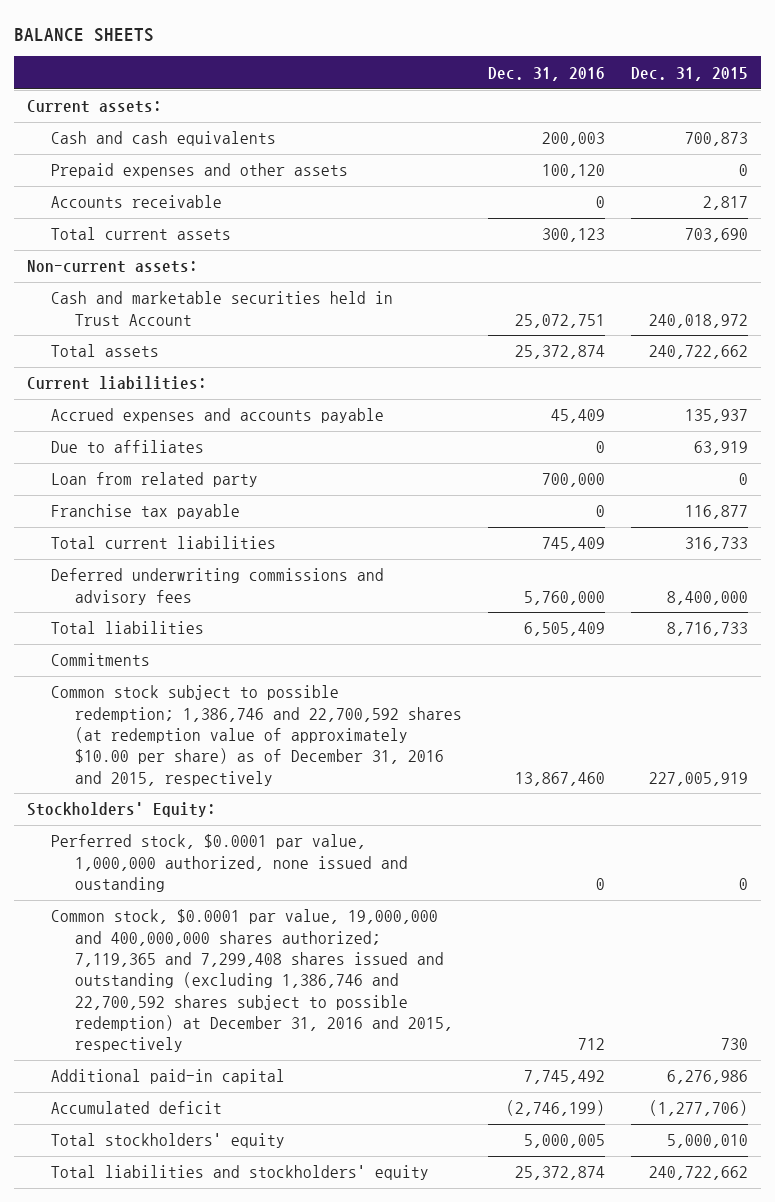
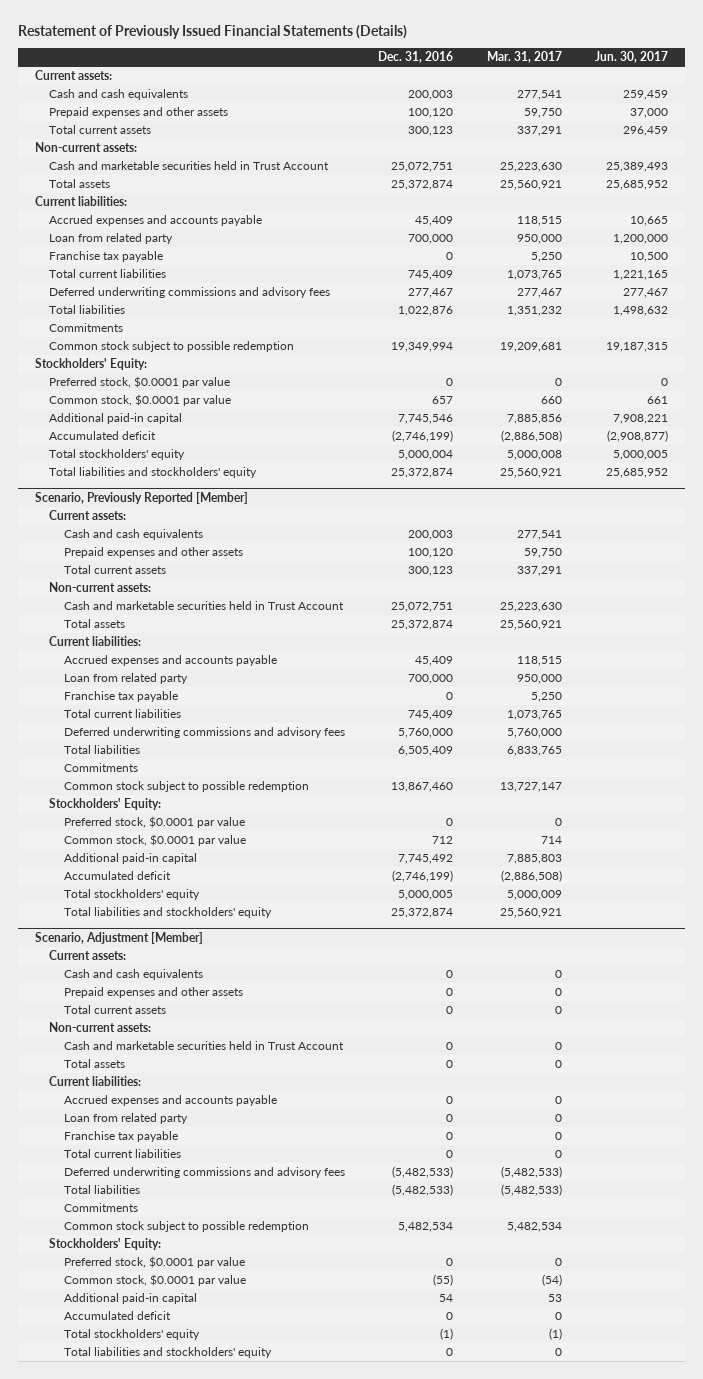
[13,27,154,42] BALANCE SHEETS -> [18,25,408,40] Restatement of Previously Issued Financial Statements (Details)
[631,66,749,81] Dec. 31, 2015 -> none
none -> [486,51,562,64] Mar. 31, 2017
none -> [595,51,669,64] Jun. 30, 2017
[51,195,223,209] Accounts receivable -> none
[51,440,205,454] Due to affiliates -> none
none -> [49,287,331,299] Deferred underwriting commissions and advisory fees
none -> [49,305,126,315] Total liabilities
none -> [49,323,124,333] Commitments
none -> [49,341,295,353] Common stock subject to possible redemption
none -> [35,358,148,371] Stockholders' Equity:
none -> [49,376,231,389] Preferred stock, $0.0001 par value
none -> [49,394,232,407] Common stock, $0.0001 par value
none -> [49,413,183,425] Additional paid-in capital
none -> [49,431,157,441] Accumulated deficit
none -> [49,449,186,461] Total stockholders' equity
none -> [49,467,258,479] Total liabilities and stockholders' equity
none -> [35,491,249,504] Scenario, Previously Reported [Member]
none -> [49,510,127,521] Current assets:
none -> [63,529,203,541] Cash and cash equivalents
none -> [63,547,243,559] Prepaid expenses and other assets
none -> [63,565,166,575] Total current assets
none -> [49,582,152,593] Non-current assets:
none -> [63,601,344,611] Cash and marketable securities held in Trust Account
none -> [63,619,125,629] Total assets
none -> [49,636,142,647] Current liabilities:
none -> [63,655,277,667] Accrued expenses and accounts payable
none -> [63,673,188,685] Loan from related party
none -> [63,691,178,703] Franchise tax payable
none -> [63,709,181,719] Total current liabilities
[51,685,463,786] Common stock subject to possible redemption; 1,386,746 and 22,700,592 shares (at redemption value of approximately $10.00 per share) as of December 31, 2016 and 2015, respectively -> [63,781,309,793] Common stock subject to possible redemption
[51,834,409,892] Perferred stock, $0.0001 par value, 1,000,000 authorized, none issued and oustanding -> [63,816,245,829] Preferred stock, $0.0001 par value
[51,909,454,1053] Common stock, $0.0001 par value, 19,000,000 and 400,000,000 shares authorized; 7,119,365 and 7,299,408 shares issued and outstanding (excluding 1,386,746 and 22,700,592 shares subject to possible redemption) at December 31, 2016 and 2015, respectively -> [63,834,246,847] Common stock, $0.0001 par value
none -> [35,931,204,944] Scenario, Adjustment [Member]
none -> [49,950,127,961] Current assets:
none -> [63,969,203,981] Cash and cash equivalents
none -> [63,987,243,999] Prepaid expenses and other assets
none -> [63,1005,166,1015] Total current assets
none -> [49,1022,152,1033] Non-current assets:
none -> [63,1041,344,1051] Cash and marketable securities held in Trust Account
none -> [63,1059,125,1069] Total assets
none -> [49,1076,142,1087] Current liabilities:
none -> [63,1095,277,1107] Accrued expenses and accounts payable
none -> [63,1113,188,1125] Loan from related party
none -> [63,1131,178,1143] Franchise tax payable
none -> [63,1149,181,1159] Total current liabilities
none -> [63,1167,345,1179] Deferred underwriting commissions and advisory fees
none -> [63,1185,140,1195] Total liabilities
none -> [63,1203,138,1213] Commitments
none -> [63,1221,309,1233] Common stock subject to possible redemption
none -> [49,1238,162,1251] Stockholders' Equity:
none -> [63,1256,245,1269] Preferred stock, $0.0001 par value
none -> [63,1274,246,1287] Common stock, $0.0001 par value
none -> [63,1293,197,1305] Additional paid-in capital
none -> [63,1311,171,1321] Accumulated deficit
none -> [63,1329,200,1341] Total stockholders' equity
none -> [63,1347,272,1359] Total liabilities and stockholders' equity

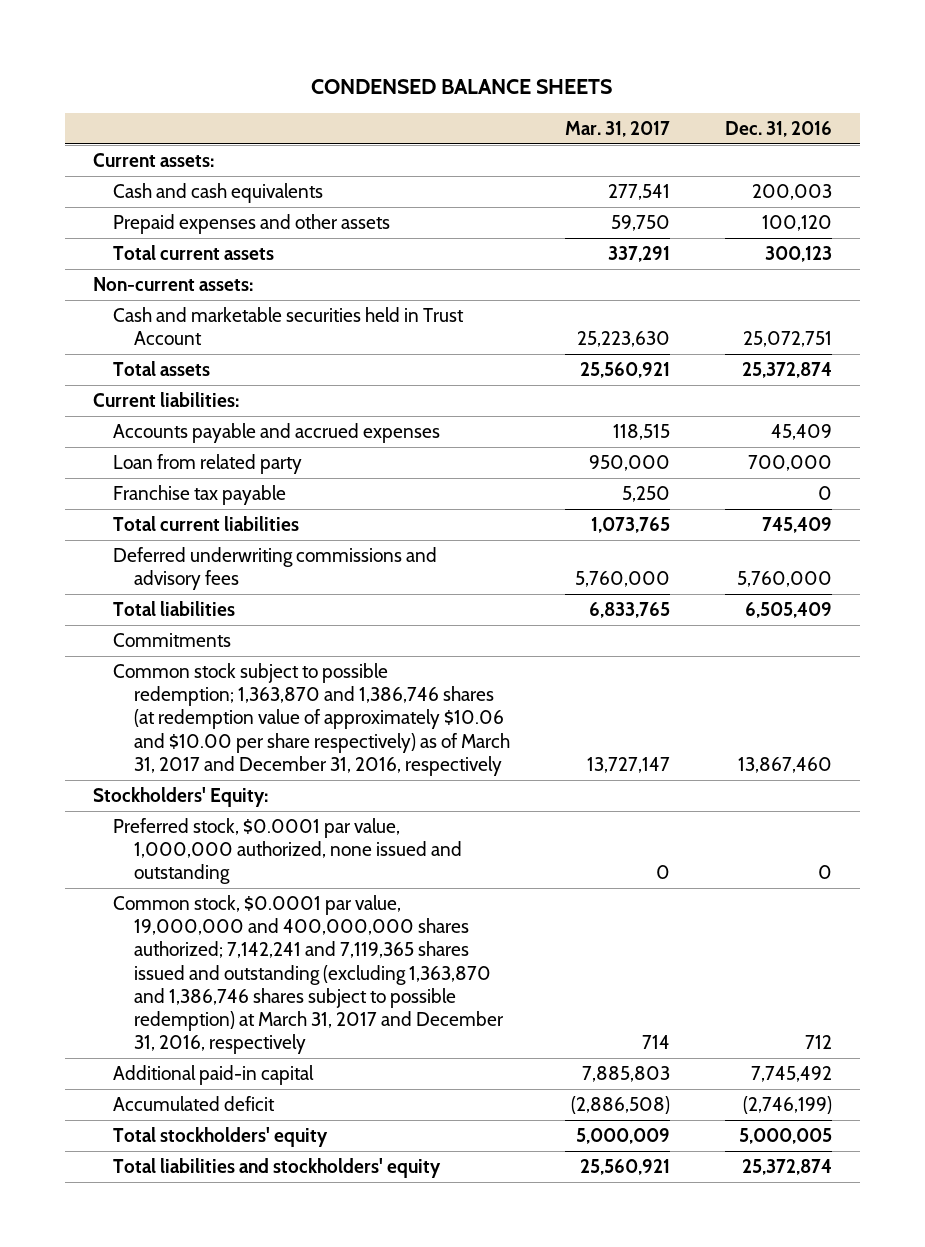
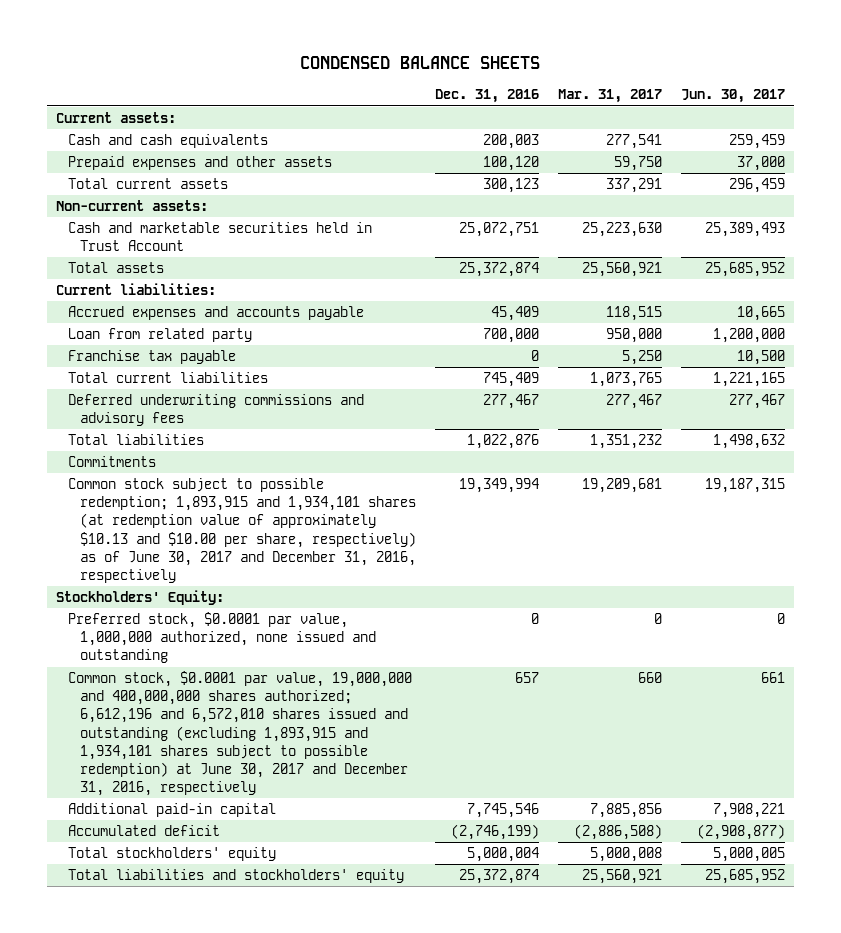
none -> [680,89,785,104] Jun. 30, 2017
[113,423,441,444] Accounts payable and accrued expenses -> [68,306,365,321] Accrued expenses and accounts payable
[574,571,670,588] 5,760,000 -> [605,394,662,410] 277,467
[737,571,833,588] 5,760,000 -> [483,394,540,410] 277,467
[588,602,670,619] 6,833,765 -> [589,434,662,450] 1,351,232
[745,602,833,619] 6,505,409 -> [467,434,540,450] 1,022,876
[113,663,510,776] Common stock subject to possible redemption; 1,363,870 and 1,386,746 shares (at redemption value of approximately $10.06 and $10.00 per share respectively) as of March 31, 2017 and December 31, 2016, respectively -> [68,478,417,583] Common stock subject to possible redemption; 1,893,915 and 1,934,101 shares (at redemption value of approximately $10.13 and $10.00 per share, respectively) as of June 30, 2017 and December 31, 2016, respectively
[586,756,670,773] 13,727,147 -> [581,478,662,494] 19,209,681
[738,756,833,773] 13,867,460 -> [459,478,540,494] 19,349,994
[113,895,504,1054] Common stock, $0.0001 par value, 19,000,000 and 400,000,000 shares authorized; 7,142,241 and 7,119,365 shares issued and outstanding (excluding 1,363,870 and 1,386,746 shares subject to possible redemption) at March 31, 2017 and December 31, 2016, respectively -> [68,671,413,796] Common stock, $0.0001 par value, 19,000,000 and 400,000,000 shares authorized; 6,612,196 and 6,572,010 shares issued and outstanding (excluding 1,893,915 and 1,934,101 shares subject to possible redemption) at June 30, 2017 and December 31, 2016, respectively
[641,1034,670,1049] 714 -> [637,672,662,684] 660
[805,1034,833,1049] 712 -> [515,672,540,684] 657
[581,1066,670,1083] 7,885,803 -> [589,803,662,819] 7,885,856
[751,1066,833,1083] 7,745,492 -> [467,803,540,819] 7,745,546
[575,1128,670,1145] 5,000,009 -> [589,847,662,863] 5,000,008
[739,1128,833,1145] 5,000,005 -> [467,847,540,863] 5,000,004

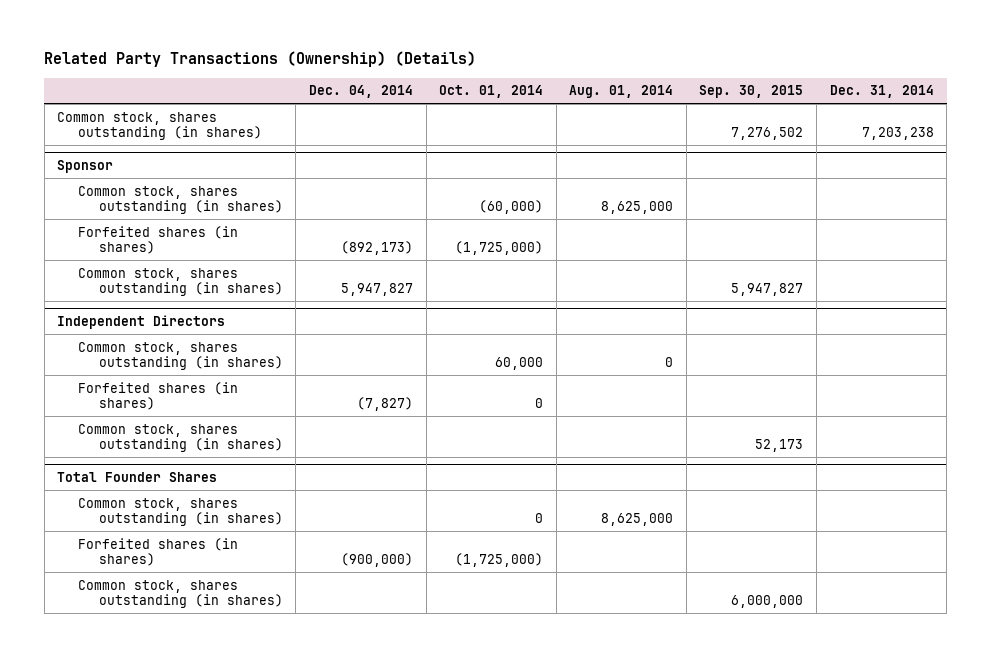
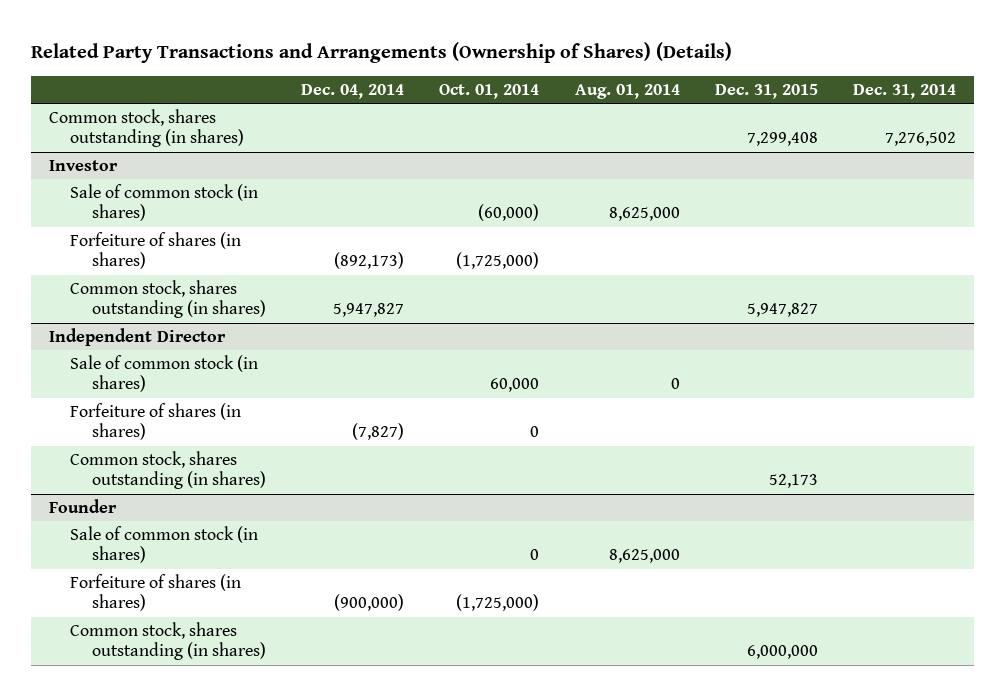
[44,51,477,68] Related Party Transactions (Ownership) (Details) -> [31,42,733,64] Related Party Transactions and Arrangements (Ownership of Shares) (Details)
[699,85,804,99] Sep. 30, 2015 -> none
none -> [714,83,818,99] Dec. 31, 2015
[861,127,934,141] 7,203,238 -> [885,132,957,147] 7,276,502
[57,160,114,174] Sponsor -> [48,159,118,171] Investor
[77,185,283,215] Common stock, shares outstanding (in shares) -> [70,183,259,222] Sale of common stock (in shares)
[77,225,238,255] Forfeited shares (in shares) -> [70,231,242,270] Forfeiture of shares (in shares)
[57,315,226,330] Independent Directors -> [48,327,226,346] Independent Director
[77,341,283,371] Common stock, shares outstanding (in shares) -> [70,354,259,393] Sale of common stock (in shares)
[77,381,238,411] Forfeited shares (in shares) -> [70,402,242,441] Forfeiture of shares (in shares)
[57,472,218,483] Total Founder Shares -> [48,498,117,513] Founder
[77,497,283,527] Common stock, shares outstanding (in shares) -> [70,525,259,564] Sale of common stock (in shares)
[77,537,238,567] Forfeited shares (in shares) -> [70,573,242,612] Forfeiture of shares (in shares)

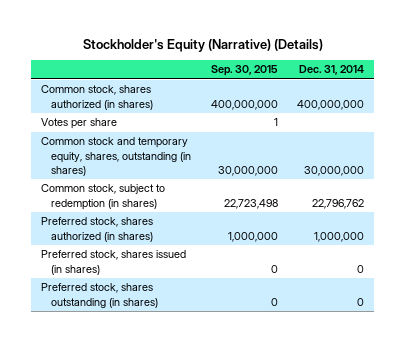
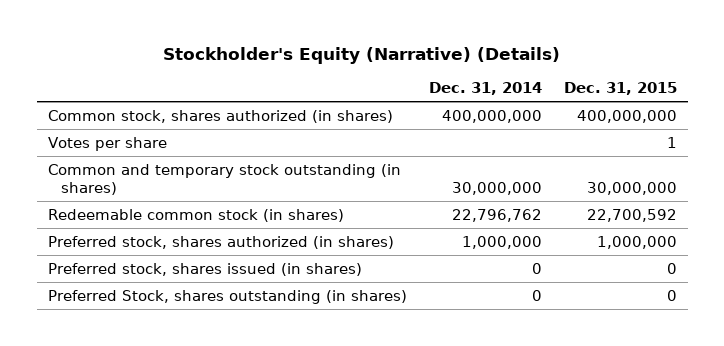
[210,65,278,77] Sep. 30, 2015 -> none
none -> [563,82,677,96] Dec. 31, 2015
[41,137,192,176] Common stock and temporary equity, shares, outstanding (in shares) -> [47,163,401,195] Common and temporary stock outstanding (in shares)
[41,184,166,210] Common stock, subject to redemption (in shares) -> [47,208,344,222] Redeemable common stock (in shares)
[41,283,159,308] Preferred stock, shares outstanding (in shares) -> [47,289,407,304] Preferred Stock, shares outstanding (in shares)

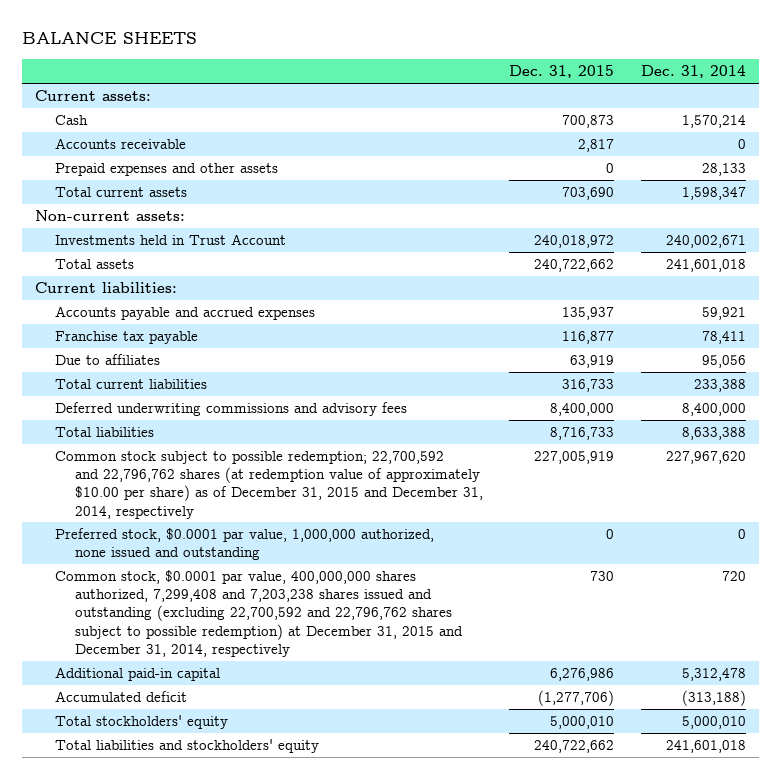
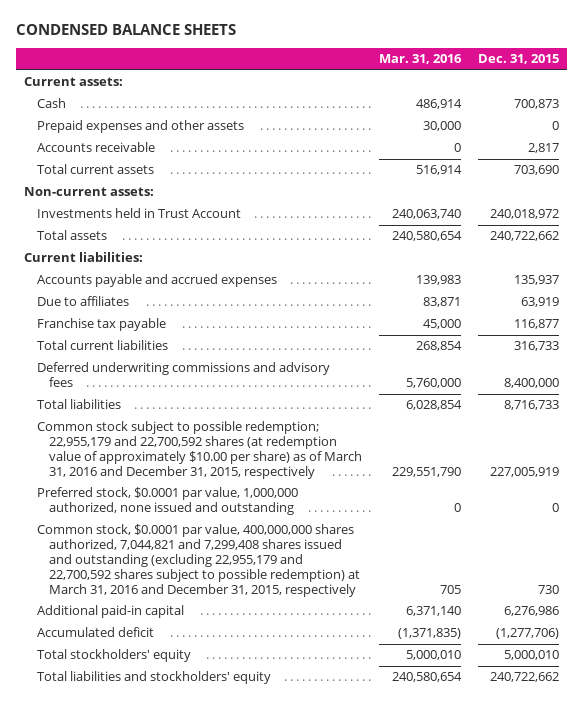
[21,32,197,45] BALANCE SHEETS -> [15,24,236,36] CONDENSED BALANCE SHEETS
[640,65,746,79] Dec. 31, 2014 -> none
none -> [378,54,462,65] Mar. 31, 2016
[55,138,187,150] Accounts receivable -> [36,142,155,153] Accounts receivable
[55,331,199,345] Franchise tax payable -> [36,318,166,332] Franchise tax payable
[55,451,484,519] Common stock subject to possible redemption; 22,700,592 and 22,796,762 shares (at redemption value of approximately $10.00 per share) as of December 31, 2015 and December 31, 2014, respectively -> [36,421,363,479] Common stock subject to possible redemption; 22,955,179 and 22,700,592 shares (at redemption value of approximately $10.00 per share) as of March 31, 2016 and December 31, 2015, respectively
[55,570,464,657] Common stock, $0.0001 par value, 400,000,000 shares authorized, 7,299,408 and 7,203,238 shares issued and outstanding (excluding 22,700,592 and 22,796,762 shares subject to possible redemption) at December 31, 2015 and December 31, 2014, respectively -> [36,524,361,597] Common stock, $0.0001 par value, 400,000,000 shares authorized, 7,044,821 and 7,299,408 shares issued and outstanding (excluding 22,955,179 and 22,700,592 shares subject to possible redemption) at March 31, 2016 and December 31, 2015, respectively

